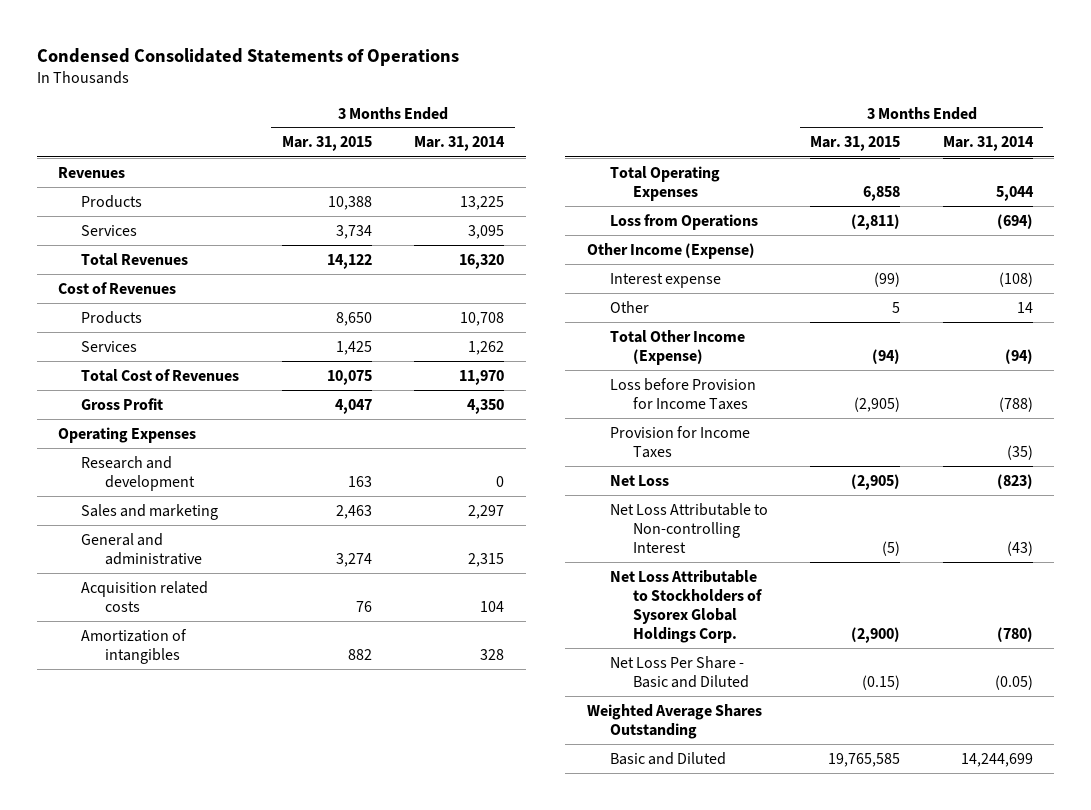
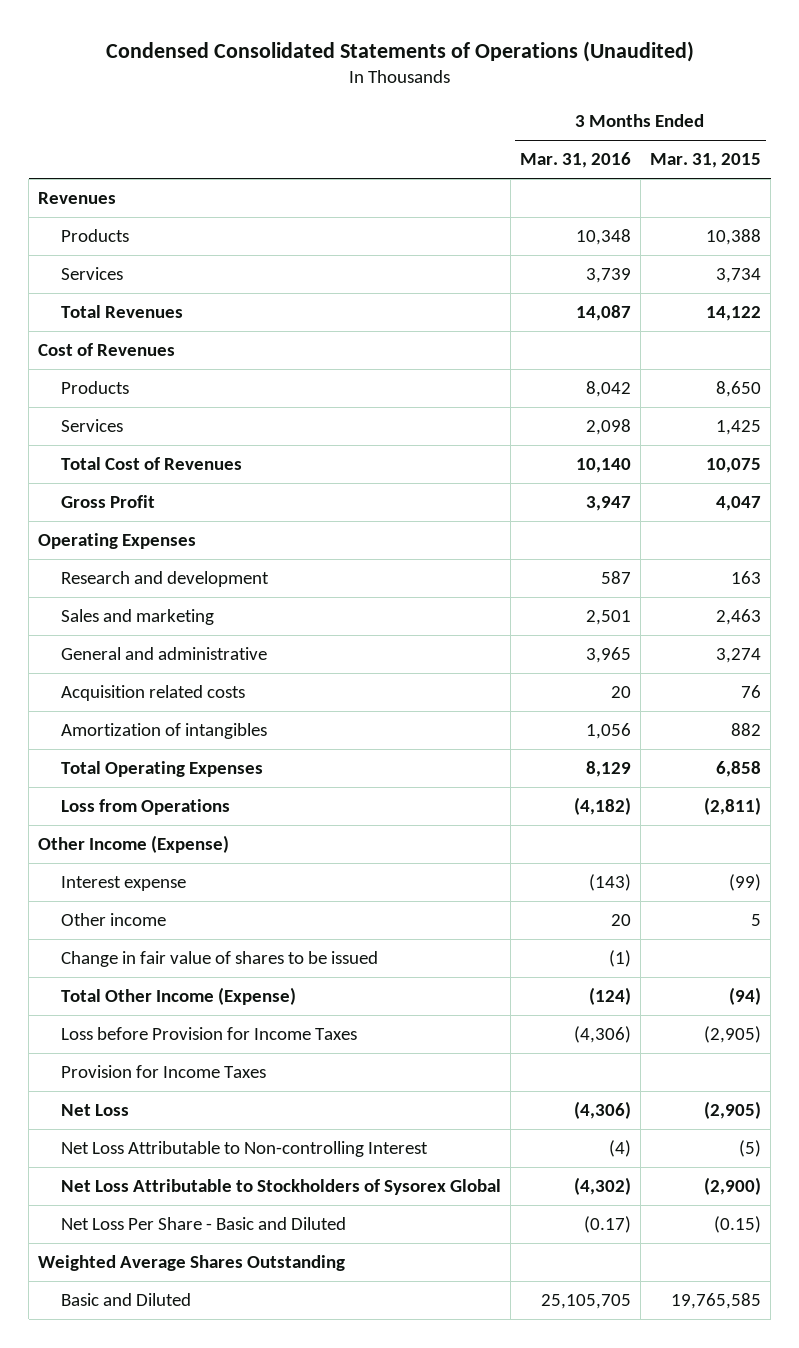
[36,47,459,66] Condensed Consolidated Statements of Operations -> [105,40,694,62] Condensed Consolidated Statements of Operations (Unaudited)
[414,136,506,152] Mar. 31, 2014 -> none
none -> [519,152,631,169] Mar. 31, 2016
[610,300,650,313] Other -> [60,913,166,927] Other income
none -> [60,951,378,968] Change in fair value of shares to be issued
[610,569,763,644] Net Loss Attributable to Stockholders of Sysorex Global Holdings Corp. -> [60,1179,501,1196] Net Loss Attributable to Stockholders of Sysorex Global

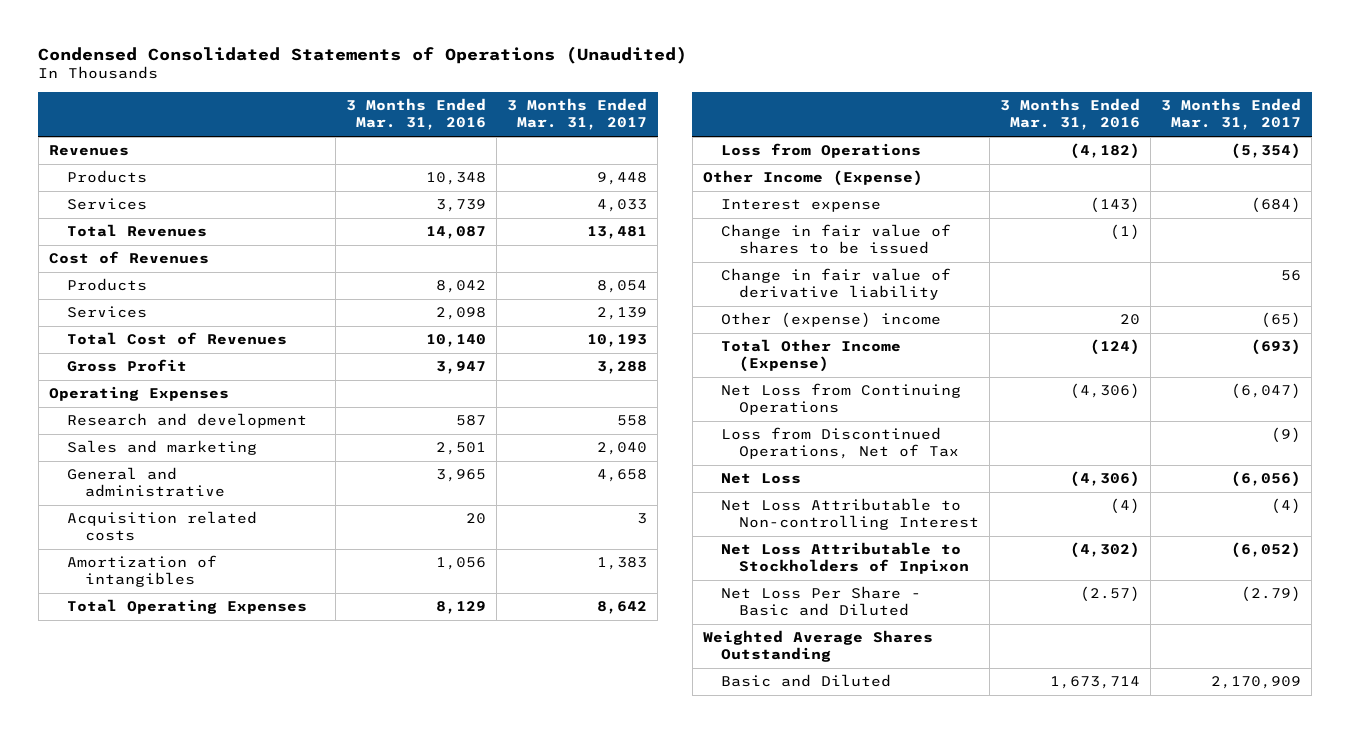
[649,153,761,169] Mar. 31, 2015 -> none
none -> [507,98,648,131] 3 Months Ended Mar. 31, 2017
[60,913,166,927] Other income -> none
none -> [720,268,951,301] Change in fair value of derivative liability
none -> [720,312,941,329] Other (expense) income
[60,1065,266,1079] Provision for Income Taxes -> none
[60,1027,357,1041] Loss before Provision for Income Taxes -> [720,383,961,416] Net Loss from Continuing Operations
none -> [720,427,959,460] Loss from Discontinued Operations, Net of Tax
[60,1179,501,1196] Net Loss Attributable to Stockholders of Sysorex Global -> [720,542,969,575] Net Loss Attributable to Stockholders of Inpixon
[583,1216,631,1234] (0.17) -> [1079,586,1140,603] (2.57)
[540,1294,631,1310] 25,105,705 -> [1049,676,1140,690] 1,673,714

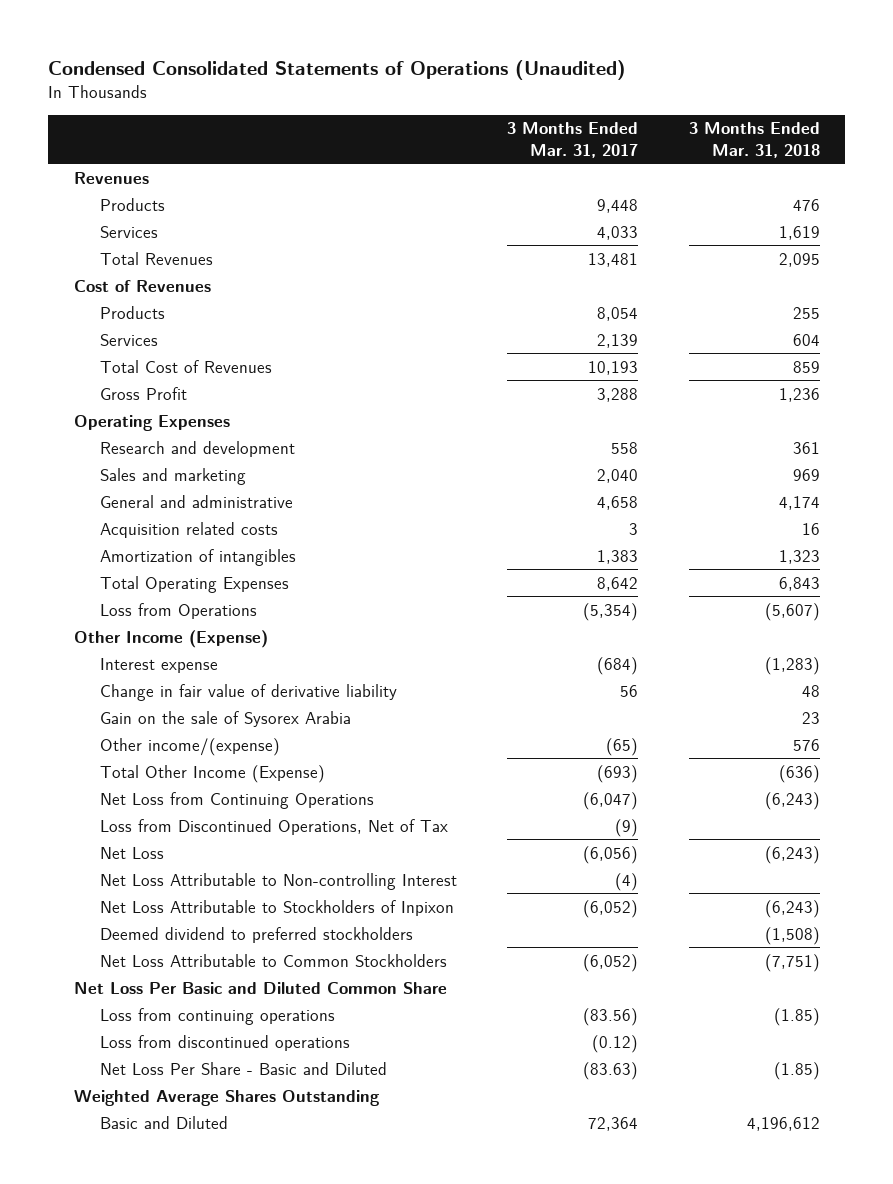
[345,98,486,131] 3 Months Ended Mar. 31, 2016 -> none
none -> [688,122,820,158] 3 Months Ended Mar. 31, 2018
[720,224,951,255] Change in fair value of shares to be issued -> none
none -> [99,710,351,727] Gain on the sale of Sysorex Arabia
[720,312,941,329] Other (expense) income -> [99,737,280,756] Other income/(expense)
none -> [99,926,413,943] Deemed dividend to preferred stockholders
none -> [99,953,447,967] Net Loss Attributable to Common Stockholders
none -> [73,981,447,994] Net Loss Per Basic and Diluted Common Share
none -> [99,1007,335,1025] Loss from continuing operations
none -> [99,1034,350,1051] Loss from discontinued operations
[1241,586,1302,603] (2.79) -> [583,1061,639,1080] (83.63)
[1211,676,1302,690] 2,170,909 -> [588,1116,639,1131] 72,364

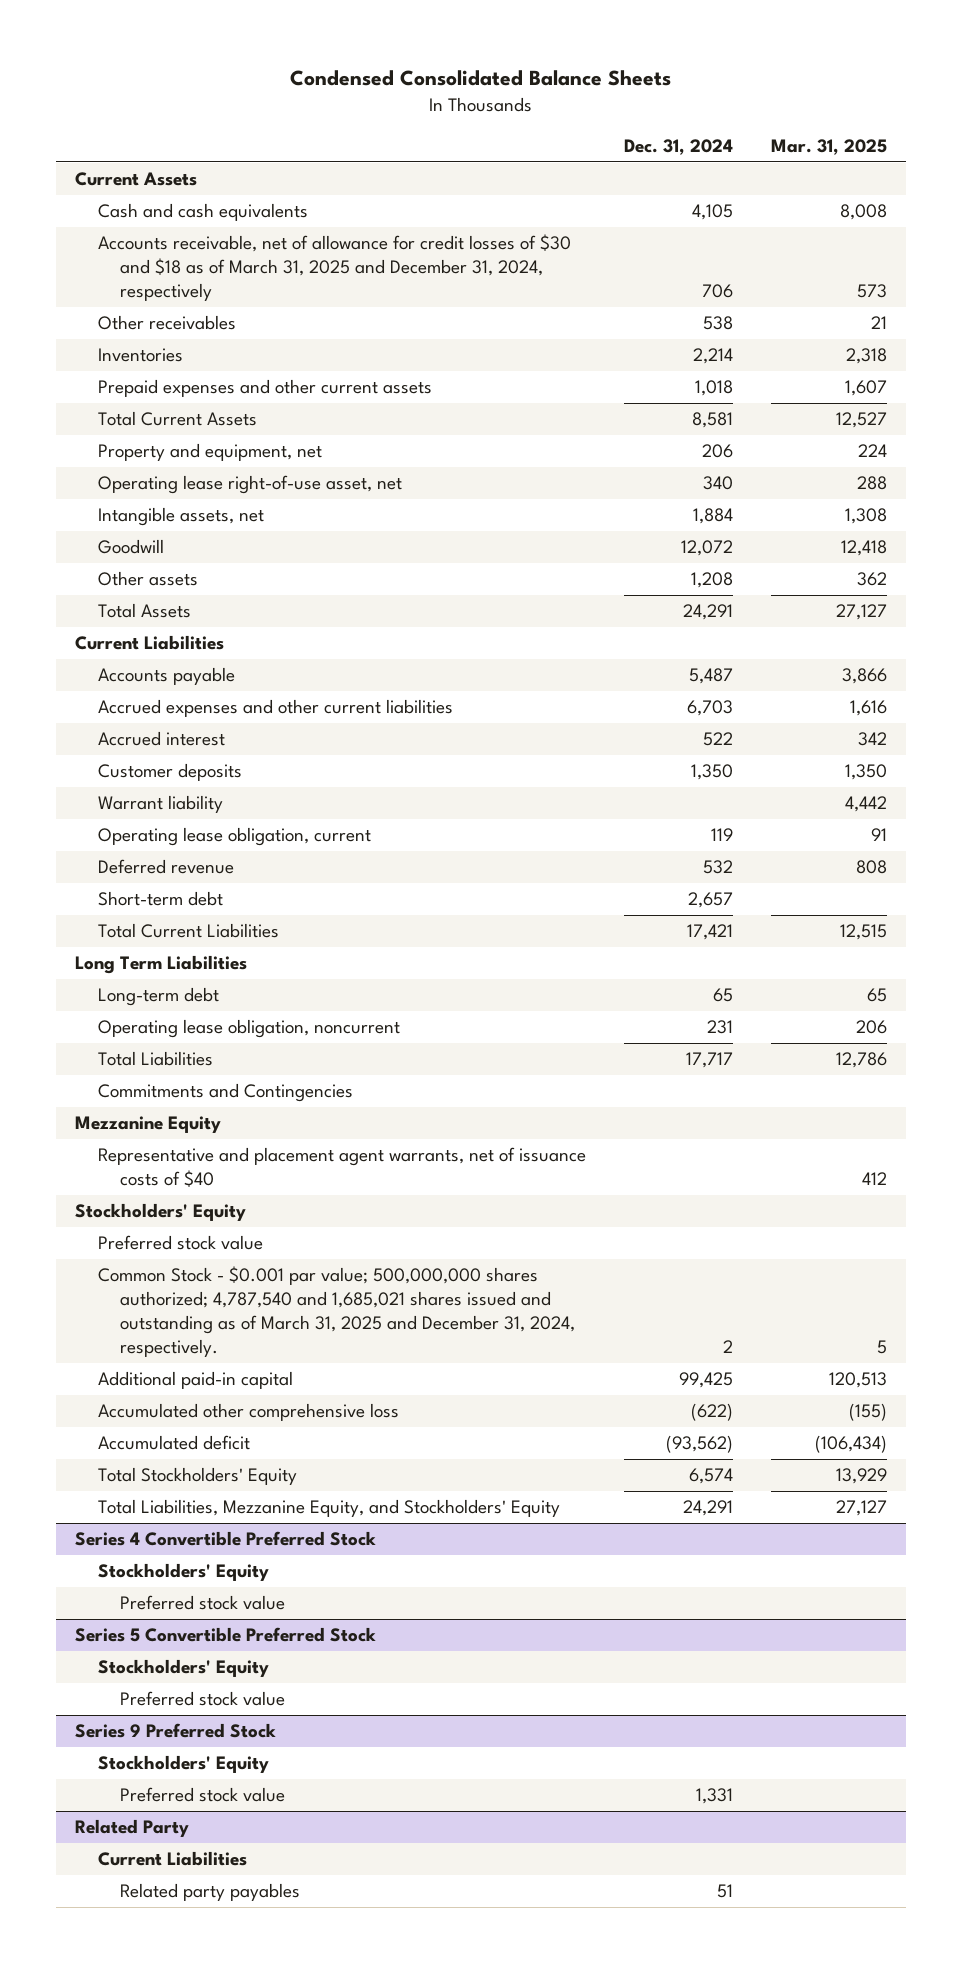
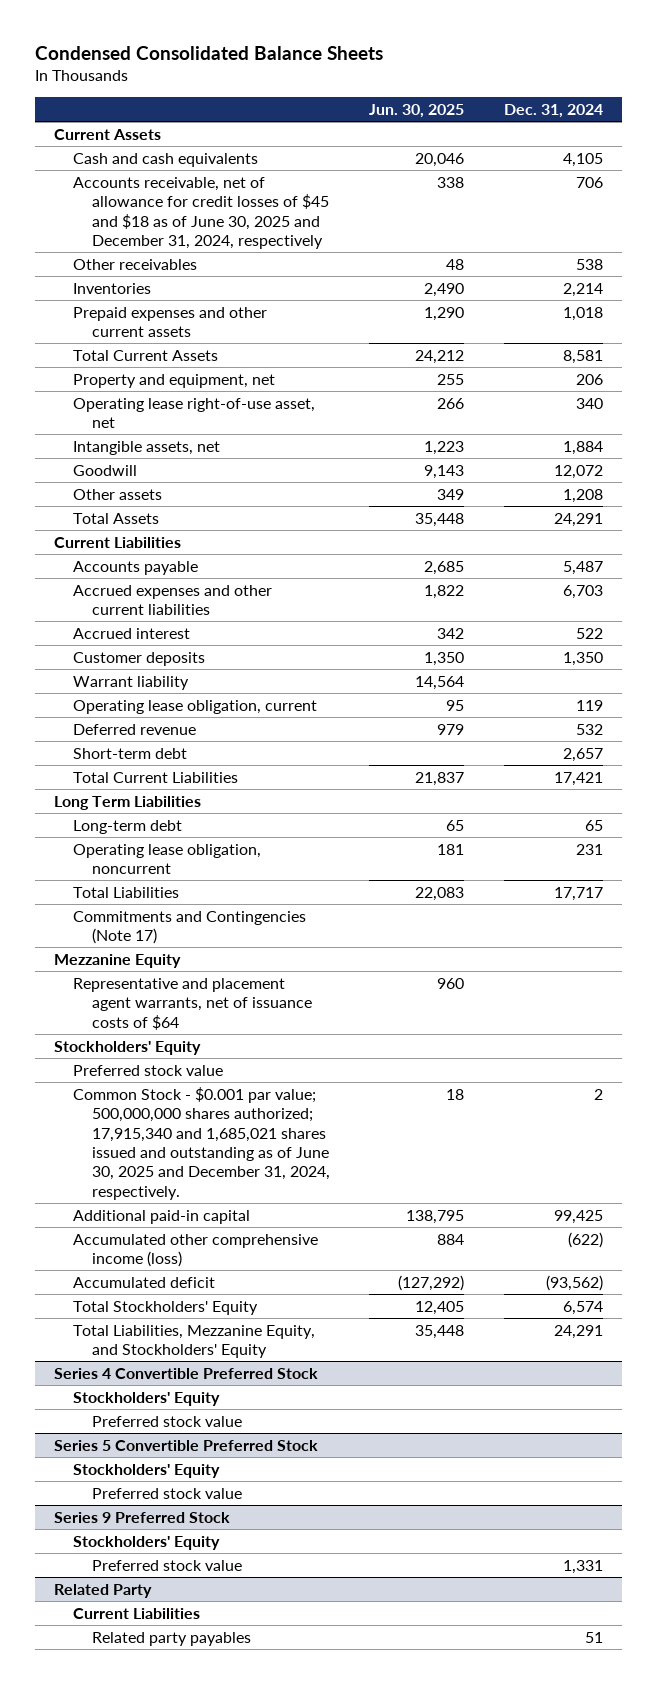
[770,138,887,155] Mar. 31, 2025 -> none
none -> [369,103,465,118] Jun. 30, 2025
[97,234,571,302] Accounts receivable, net of allowance for credit losses of $30 and $18 as of March 31, 2025 and December 31, 2024, respectively -> [73,176,330,250] Accounts receivable, net of allowance for credit losses of $45 and $18 as of June 30, 2025 and December 31, 2024, respectively
[97,1083,353,1103] Commitments and Contingencies -> [73,910,307,945] Commitments and Contingencies (Note 17)
[97,1147,586,1188] Representative and placement agent warrants, net of issuance costs of $40 -> [73,977,313,1030] Representative and placement agent warrants, net of issuance costs of $64
[97,1266,576,1358] Common Stock - $0.001 par value; 500,000,000 shares authorized; 4,787,540 and 1,685,021 shares issued and outstanding as of March 31, 2025 and December 31, 2024, respectively. -> [73,1086,331,1200] Common Stock - $0.001 par value; 500,000,000 shares authorized; 17,915,340 and 1,685,021 shares issued and outstanding as of June 30, 2025 and December 31, 2024, respectively.
[97,1403,399,1422] Accumulated other comprehensive loss -> [73,1233,319,1268] Accumulated other comprehensive income (loss)

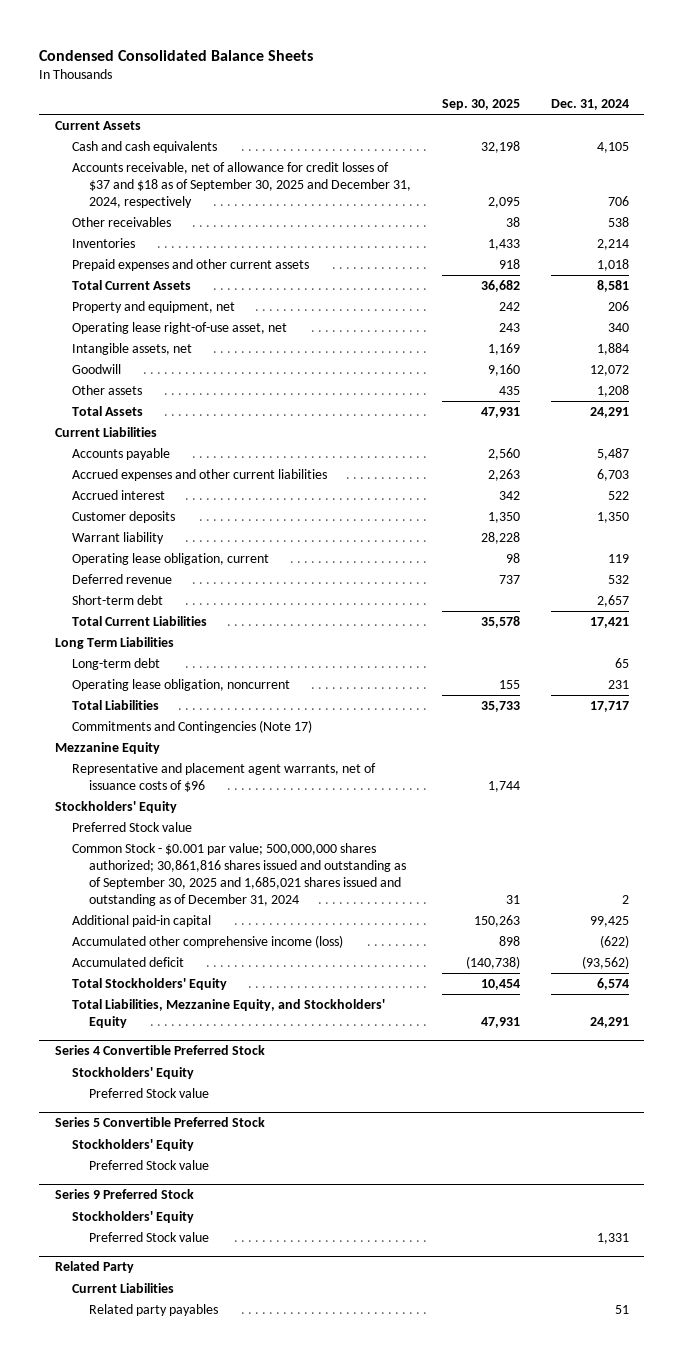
[369,103,465,118] Jun. 30, 2025 -> none
none -> [442,98,521,110] Sep. 30, 2025
[73,176,330,250] Accounts receivable, net of allowance for credit losses of $45 and $18 as of June 30, 2025 and December 31, 2024, respectively -> [72,162,412,208] Accounts receivable, net of allowance for credit losses of $37 and $18 as of September 30, 2025 and December 31, 2024, respectively
[73,977,313,1030] Representative and placement agent warrants, net of issuance costs of $64 -> [72,763,377,792] Representative and placement agent warrants, net of issuance costs of $96
[73,1064,224,1076] Preferred stock value -> [72,822,193,833] Preferred Stock value
[73,1086,331,1200] Common Stock - $0.001 par value; 500,000,000 shares authorized; 17,915,340 and 1,685,021 shares issued and outstanding as of June 30, 2025 and December 31, 2024, respectively. -> [72,843,407,906] Common Stock - $0.001 par value; 500,000,000 shares authorized; 30,861,816 shares issued and outstanding as of September 30, 2025 and 1,685,021 shares issued and outstanding as of December 31, 2024
[92,1415,243,1427] Preferred stock value -> [89,1088,210,1099] Preferred Stock value
[92,1487,243,1499] Preferred stock value -> [89,1160,210,1171] Preferred Stock value
[92,1559,243,1571] Preferred stock value -> [89,1232,210,1243] Preferred Stock value

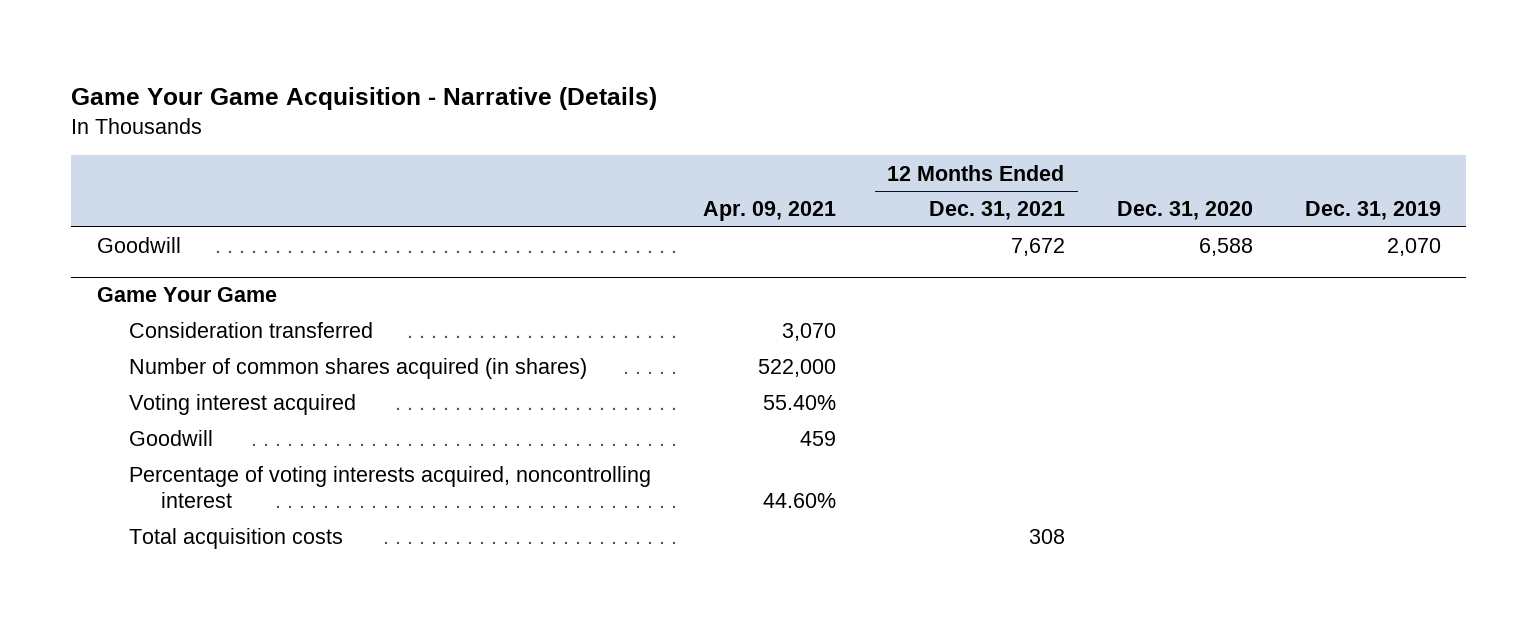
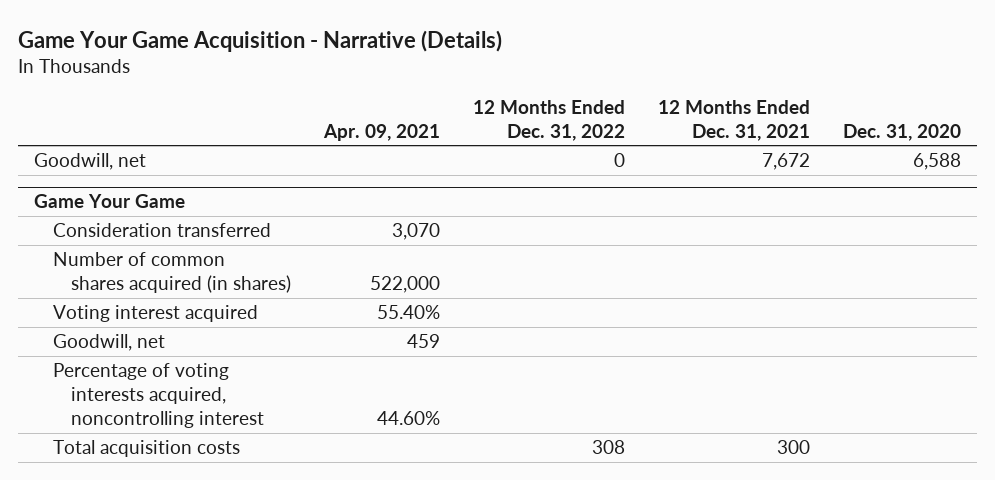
[1304,201,1441,221] Dec. 31, 2019 -> none
none -> [473,99,626,141] 12 Months Ended Dec. 31, 2022
[97,237,182,254] Goodwill -> [34,153,147,171] Goodwill, net
[129,430,214,447] Goodwill -> [52,334,165,352] Goodwill, net
[1028,529,1065,545] 308 -> [776,440,810,455] 300

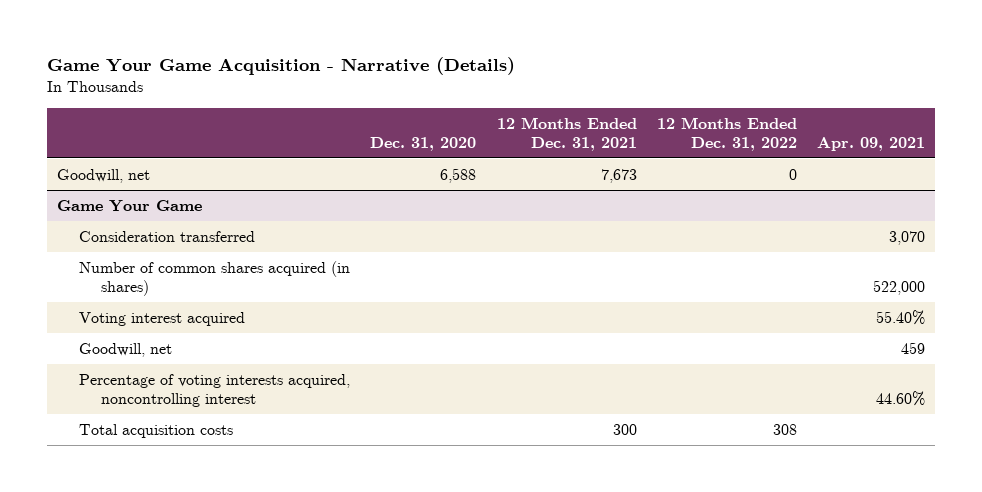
[761,153,810,171] 7,672 -> [600,168,637,183] 7,673

